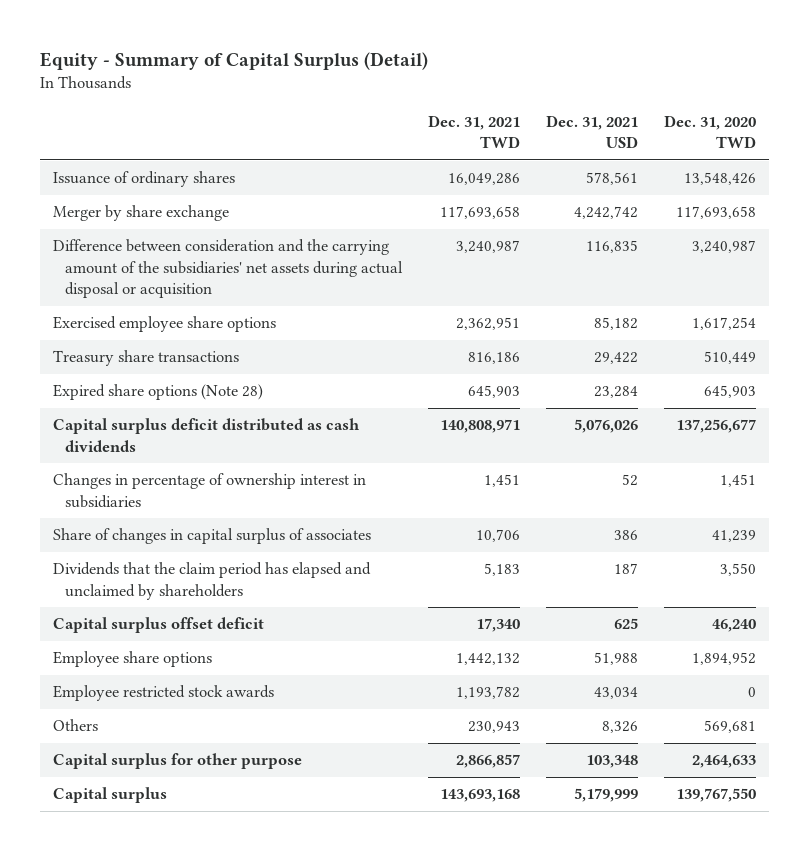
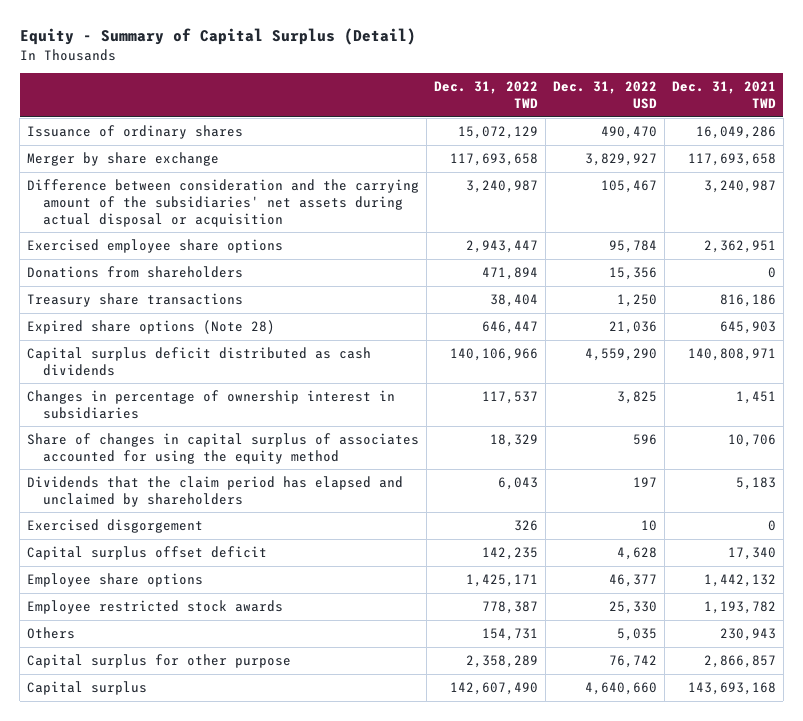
[546,114,639,149] Dec. 31, 2021 USD -> none
[664,114,757,149] Dec. 31, 2020 TWD -> none
none -> [434,81,539,109] Dec. 31, 2022 TWD
none -> [552,81,657,110] Dec. 31, 2022 USD
none -> [27,266,244,279] Donations from shareholders
[52,528,371,545] Share of changes in capital surplus of associates -> [27,433,420,464] Share of changes in capital surplus of associates accounted for using the equity method
none -> [27,519,204,534] Exercised disgorgement

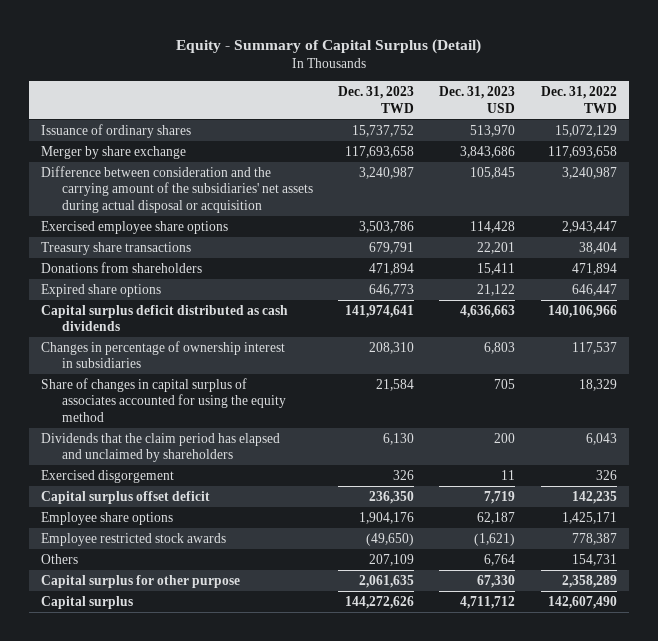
[552,81,657,110] Dec. 31, 2022 USD -> none
[671,81,776,109] Dec. 31, 2021 TWD -> none
none -> [338,86,415,113] Dec. 31, 2023 TWD
none -> [439,86,516,113] Dec. 31, 2023 USD
[27,266,244,279] Donations from shareholders -> [41,261,203,273] Donations from shareholders
[27,320,276,335] Expired share options (Note 28) -> [41,283,162,297] Expired share options

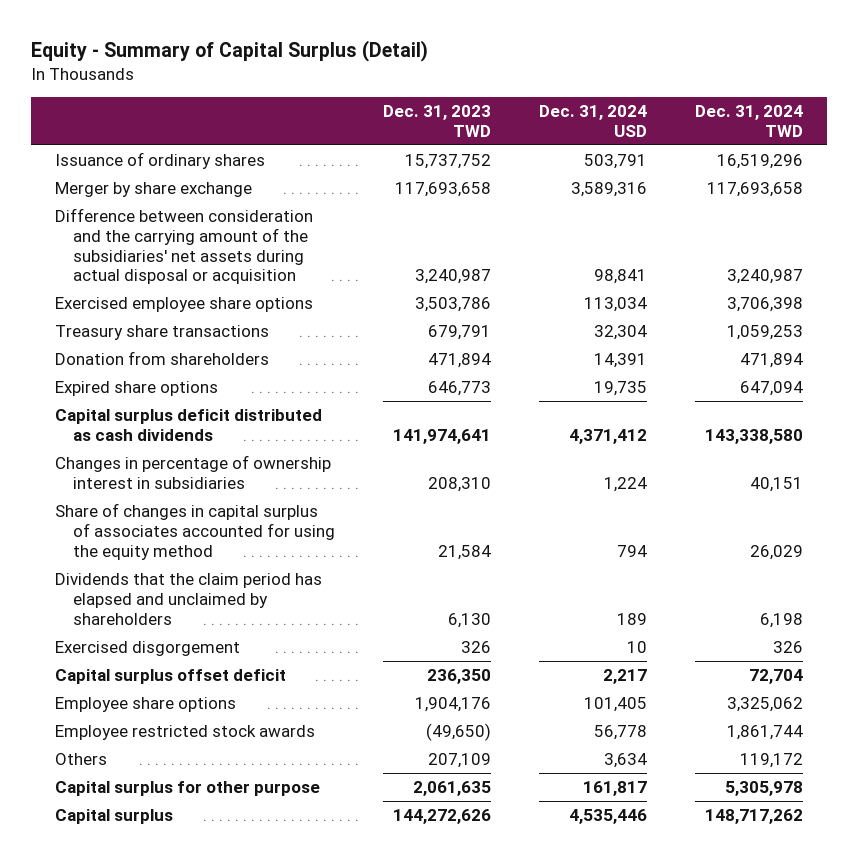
[439,86,516,113] Dec. 31, 2023 USD -> none
[540,86,617,113] Dec. 31, 2022 TWD -> none
none -> [538,105,647,137] Dec. 31, 2024 USD
none -> [694,105,803,137] Dec. 31, 2024 TWD
[41,261,203,273] Donations from shareholders -> [54,351,269,366] Donation from shareholders

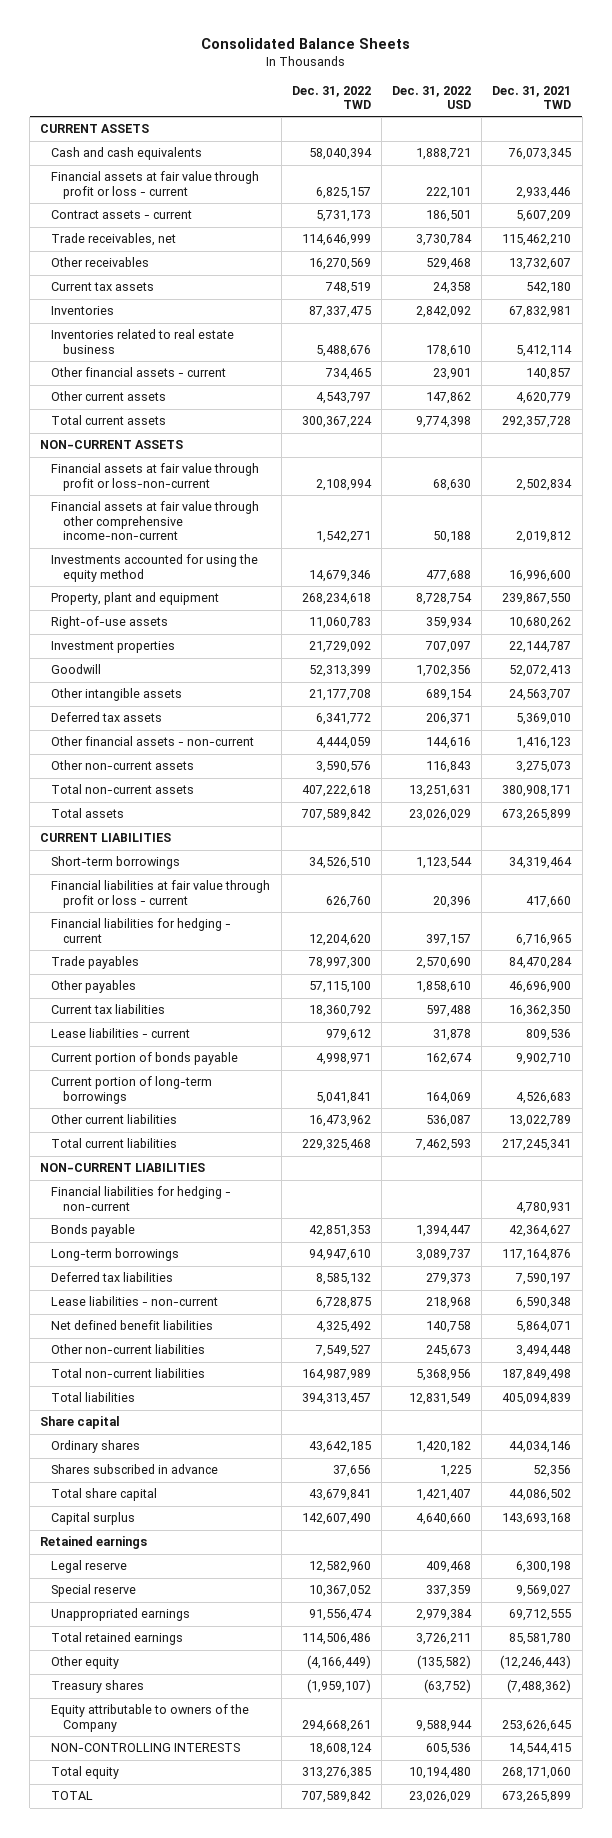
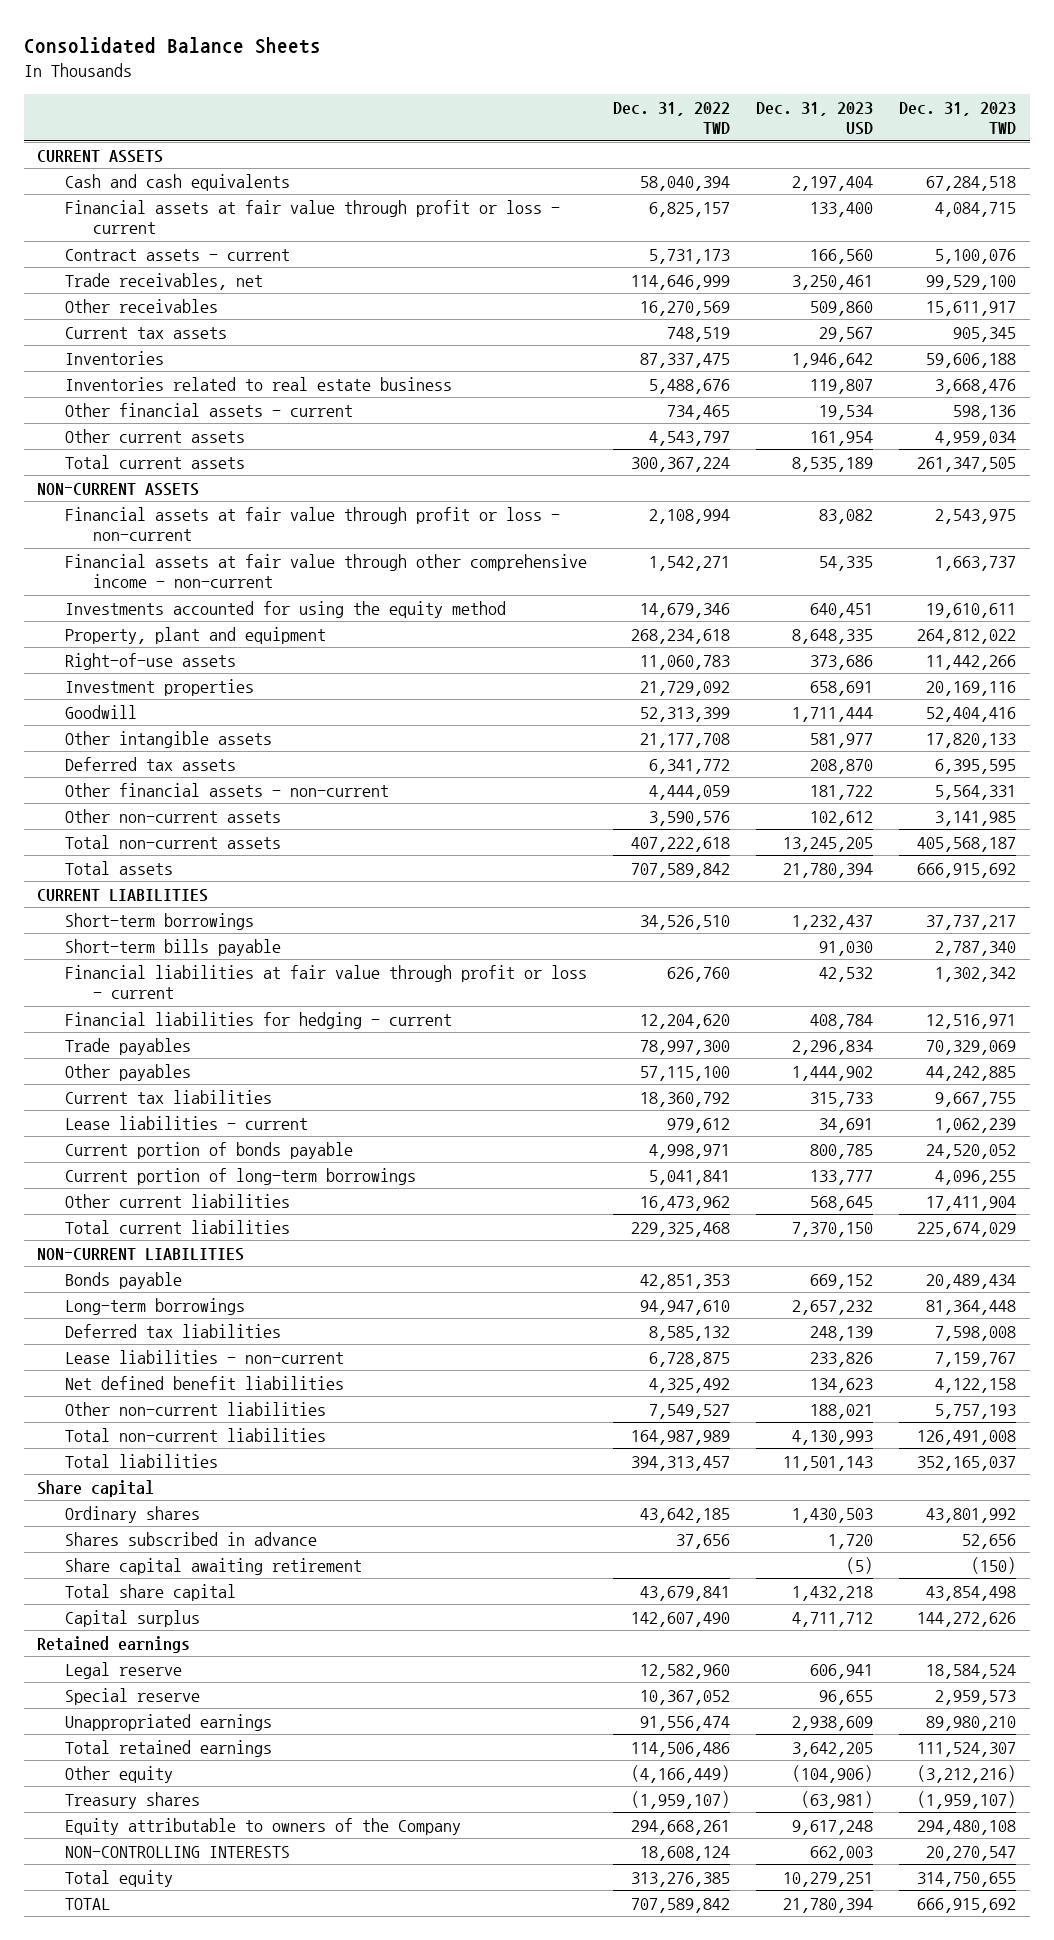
[392,85,472,109] Dec. 31, 2022 USD -> none
[492,85,572,109] Dec. 31, 2021 TWD -> none
none -> [756,101,874,136] Dec. 31, 2023 USD
none -> [899,101,1017,135] Dec. 31, 2023 TWD
[51,463,260,491] Financial assets at fair value through profit or loss-non-current -> [64,506,560,542] Financial assets at fair value through profit or loss - non-current
[51,501,260,541] Financial assets at fair value through other comprehensive income-non-current -> [64,553,587,589] Financial assets at fair value through other comprehensive income - non-current
none -> [64,938,281,956] Short-term bills payable
[51,1186,232,1211] Financial liabilities for hedging - non-current -> none
none -> [64,1557,362,1575] Share capital awaiting retirement

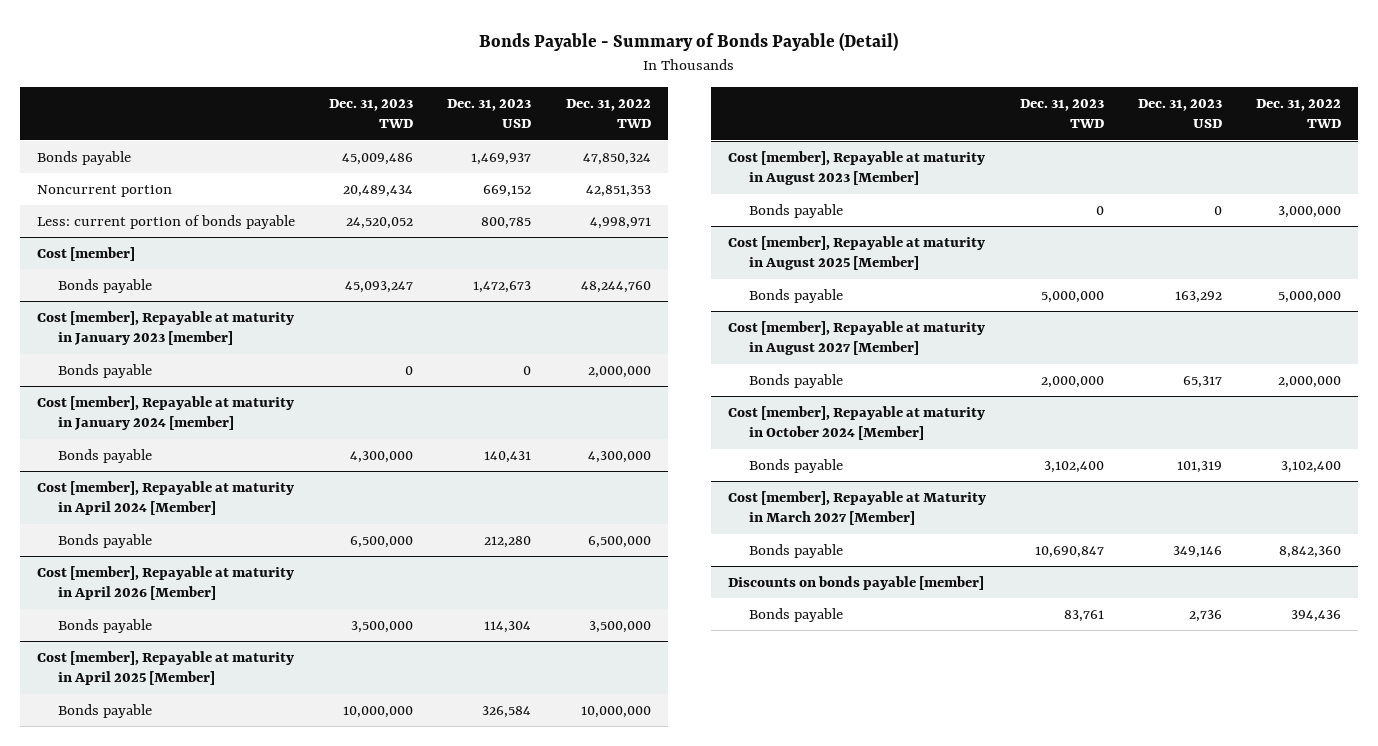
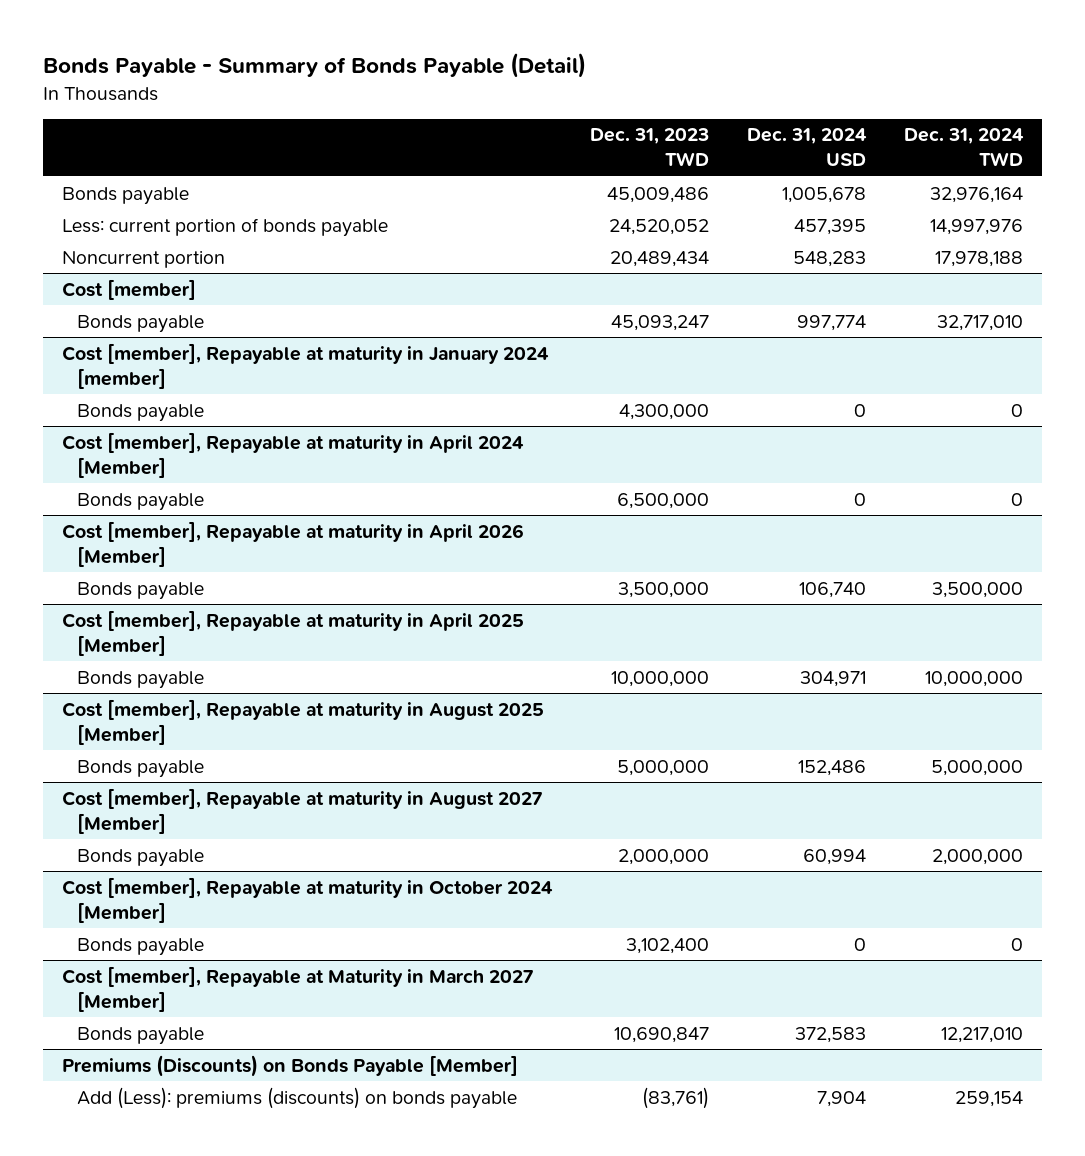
[447,99,532,129] Dec. 31, 2023 USD -> none
[565,99,651,129] Dec. 31, 2022 TWD -> none
none -> [746,128,867,167] Dec. 31, 2024 USD
none -> [903,128,1024,167] Dec. 31, 2024 TWD
[37,185,173,198] Noncurrent portion -> [62,250,226,268] Noncurrent portion
[37,311,295,346] Cost [member], Repayable at maturity in January 2023 [member] -> none
[58,364,153,379] Bonds payable -> none
[727,151,985,186] Cost [member], Repayable at maturity in August 2023 [Member] -> none
[748,204,843,219] Bonds payable -> none
[748,608,843,623] Bonds payable -> none
[727,576,984,591] Discounts on bonds payable [member] -> [62,1054,519,1077] Premiums (Discounts) on Bonds Payable [Member]
none -> [76,1086,517,1109] Add (Less): premiums (discounts) on bonds payable

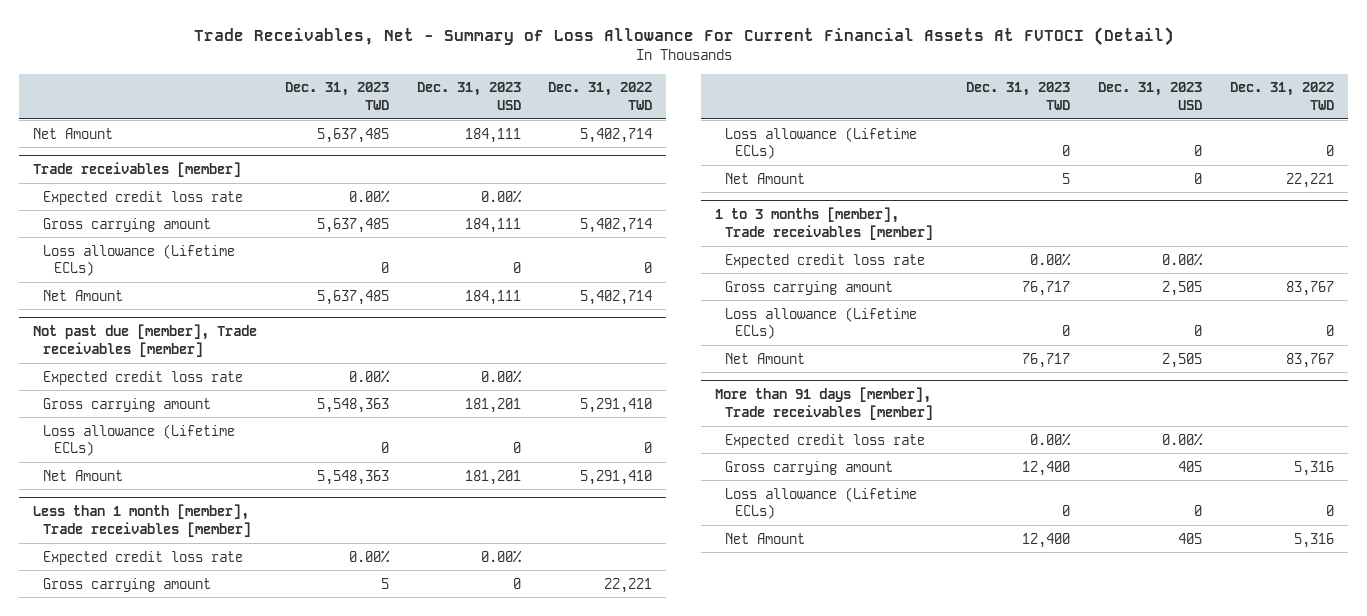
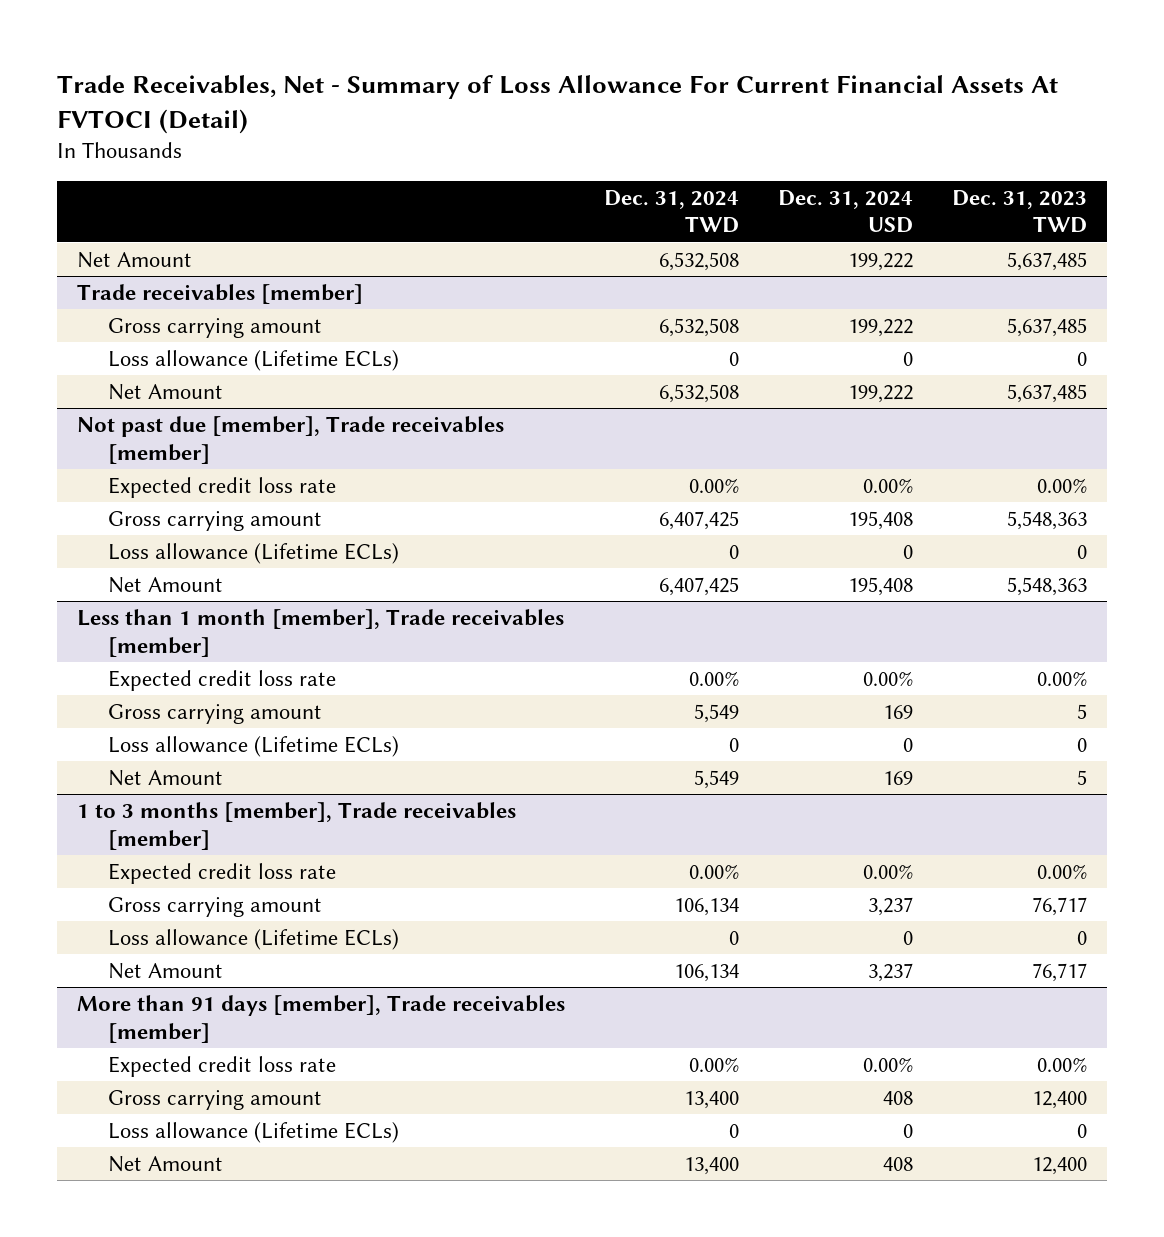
[416,82,521,110] Dec. 31, 2023 USD -> none
[548,82,653,110] Dec. 31, 2022 TWD -> none
none -> [604,189,740,234] Dec. 31, 2024 TWD
none -> [778,189,914,234] Dec. 31, 2024 USD
[43,190,244,205] Expected credit loss rate -> none

